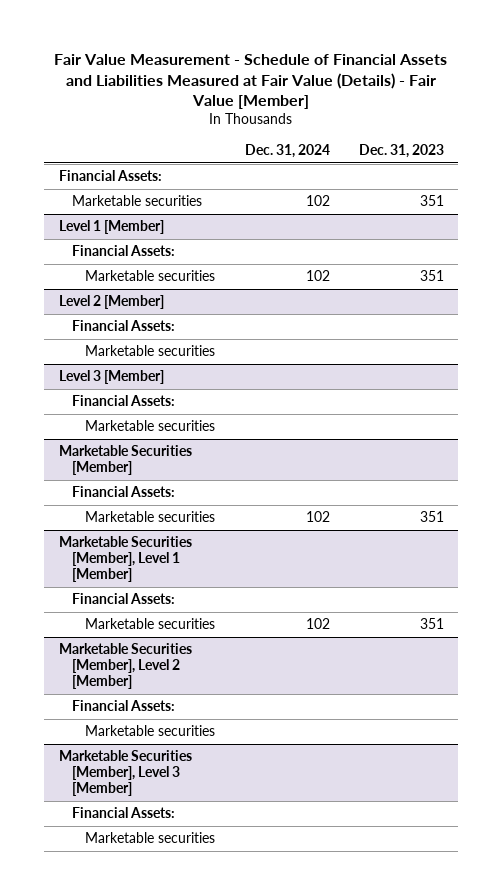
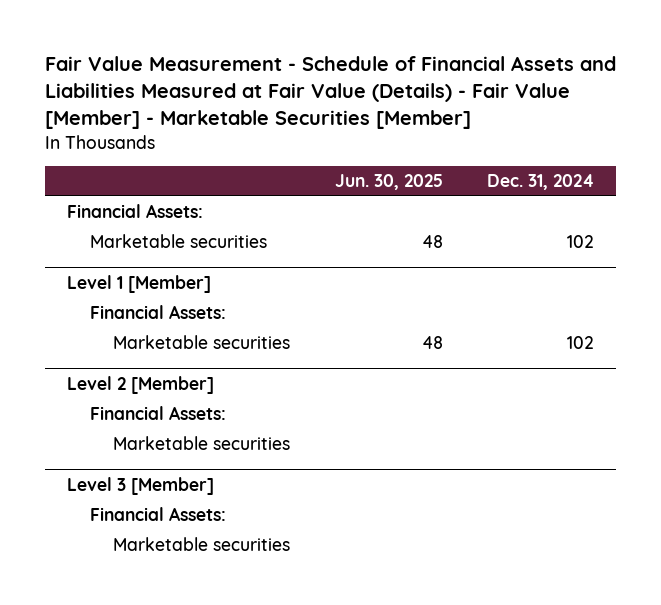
[54,54,448,110] Fair Value Measurement - Schedule of Financial Assets and Liabilities Measured at Fair Value (Details) - Fair Value [Member] -> [44,56,616,130] Fair Value Measurement - Schedule of Financial Assets and Liabilities Measured at Fair Value (Details) - Fair Value [Member] - Marketable Securities [Member]
[358,143,444,158] Dec. 31, 2023 -> none
none -> [334,174,443,191] Jun. 30, 2025
[59,445,193,476] Marketable Securities [Member] -> none
[72,486,176,498] Financial Assets: -> none
[85,511,216,523] Marketable securities -> none
[59,536,193,583] Marketable Securities [Member], Level 1 [Member] -> none
[72,593,176,605] Financial Assets: -> none
[85,618,216,630] Marketable securities -> none
[59,643,193,690] Marketable Securities [Member], Level 2 [Member] -> none
[72,700,176,712] Financial Assets: -> none
[85,725,216,737] Marketable securities -> none
[59,750,193,797] Marketable Securities [Member], Level 3 [Member] -> none
[72,807,176,819] Financial Assets: -> none
[85,832,216,844] Marketable securities -> none

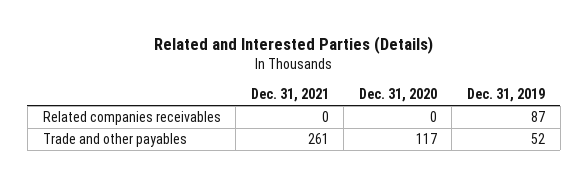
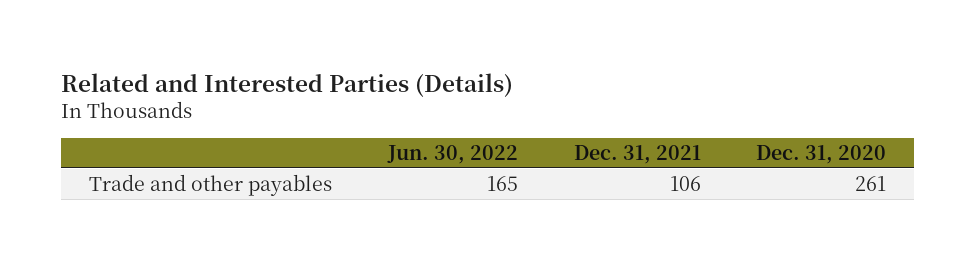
[467,88,546,103] Dec. 31, 2019 -> none
none -> [386,144,518,164] Jun. 30, 2022
[42,111,221,126] Related companies receivables -> none
[307,133,329,145] 261 -> [669,176,701,192] 106
[415,133,437,145] 117 -> [855,176,887,192] 261

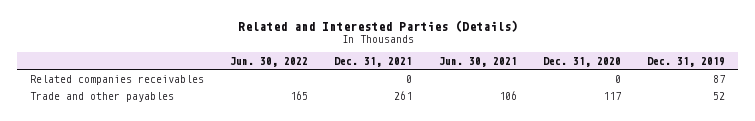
none -> [438,56,517,67] Jun. 30, 2021
none -> [646,56,725,67] Dec. 31, 2019
none -> [30,74,205,85] Related companies receivables
[669,176,701,192] 106 -> [394,90,413,100] 261
[855,176,887,192] 261 -> [602,91,621,100] 117

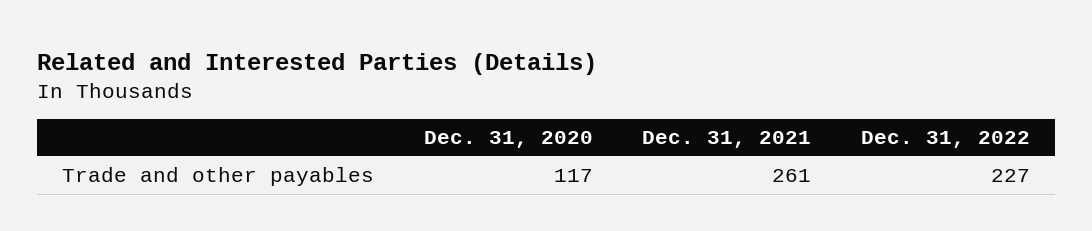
[230,56,309,67] Jun. 30, 2022 -> none
[438,56,517,67] Jun. 30, 2021 -> none
[646,56,725,67] Dec. 31, 2019 -> none
none -> [861,131,1031,149] Dec. 31, 2022
[30,74,205,85] Related companies receivables -> none

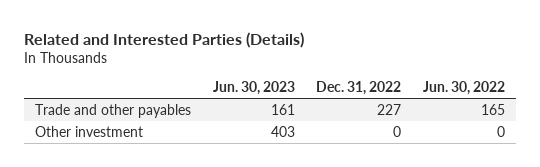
[423,131,593,149] Dec. 31, 2020 -> none
[642,131,812,149] Dec. 31, 2021 -> none
none -> [212,81,295,96] Jun. 30, 2023
none -> [422,81,505,96] Jun. 30, 2022
none -> [34,125,143,137] Other investment

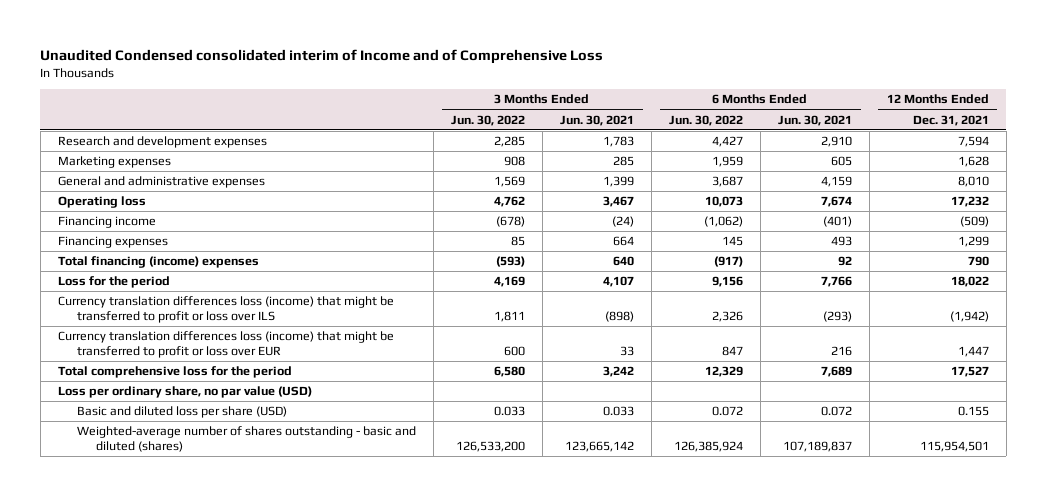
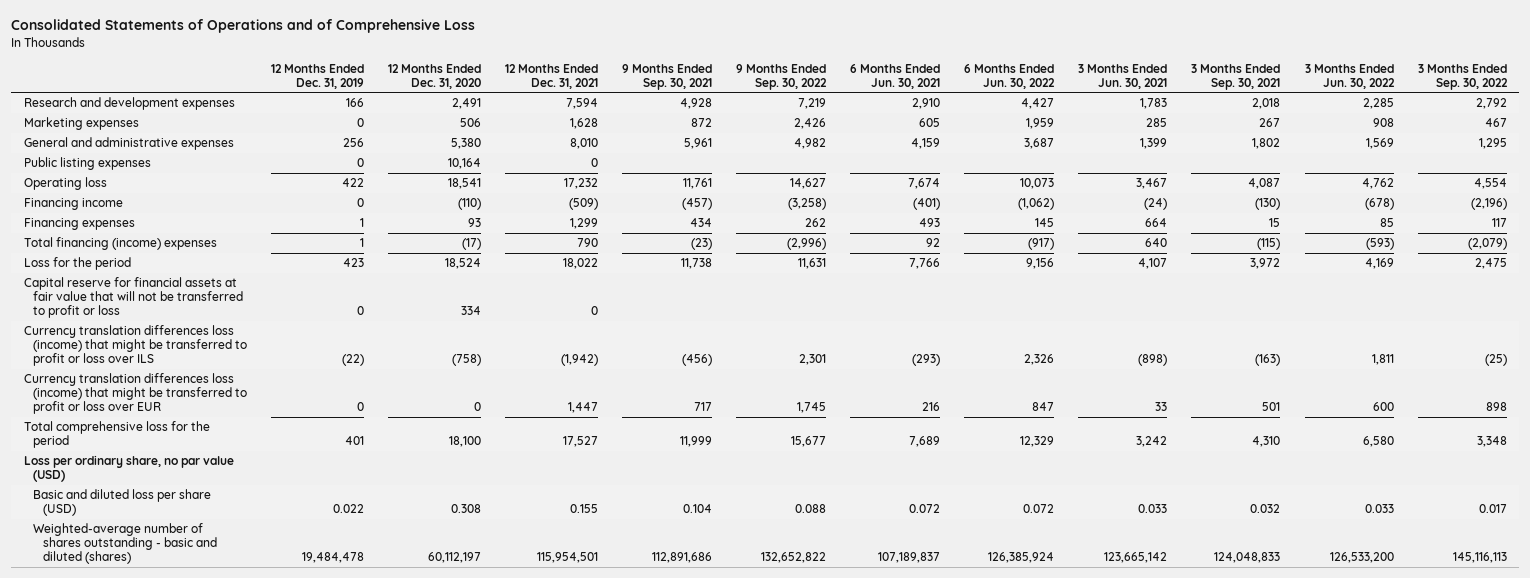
[40,48,604,64] Unaudited Condensed consolidated interim of Income and of Comprehensive Loss -> [11,19,476,34] Consolidated Statements of Operations and of Comprehensive Loss
none -> [271,63,365,89] 12 Months Ended Dec. 31, 2019
none -> [388,63,482,89] 12 Months Ended Dec. 31, 2020
none -> [622,63,713,90] 9 Months Ended Sep. 30, 2021
none -> [736,63,828,90] 9 Months Ended Sep. 30, 2022
none -> [1191,63,1281,90] 3 Months Ended Sep. 30, 2021
none -> [1417,63,1508,90] 3 Months Ended Sep. 30, 2022
none -> [23,157,151,171] Public listing expenses
none -> [23,277,244,319] Capital reserve for financial assets at fair value that will not be transferred to profit or loss

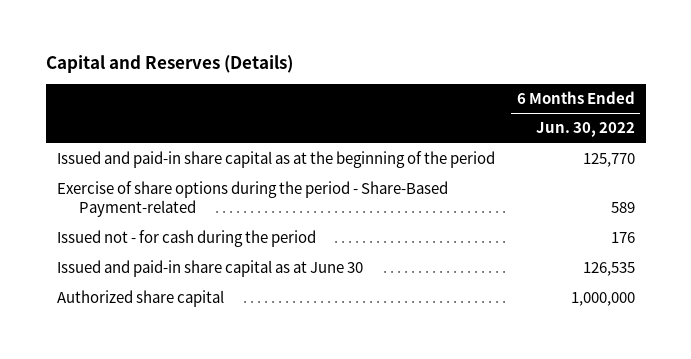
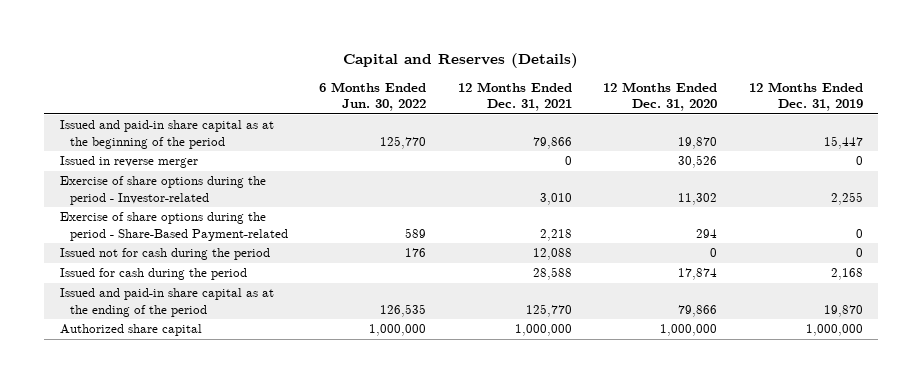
none -> [457,81,572,112] 12 Months Ended Dec. 31, 2021
none -> [603,81,718,112] 12 Months Ended Dec. 31, 2020
none -> [748,81,863,112] 12 Months Ended Dec. 31, 2019
none -> [59,156,198,169] Issued in reverse merger
none -> [59,176,266,205] Exercise of share options during the period - Investor-related
[56,230,316,248] Issued not - for cash during the period -> [59,248,270,261] Issued not for cash during the period
none -> [59,268,247,281] Issued for cash during the period
[56,260,363,278] Issued and paid-in share capital as at June 30 -> [59,288,274,317] Issued and paid-in share capital as at the ending of the period

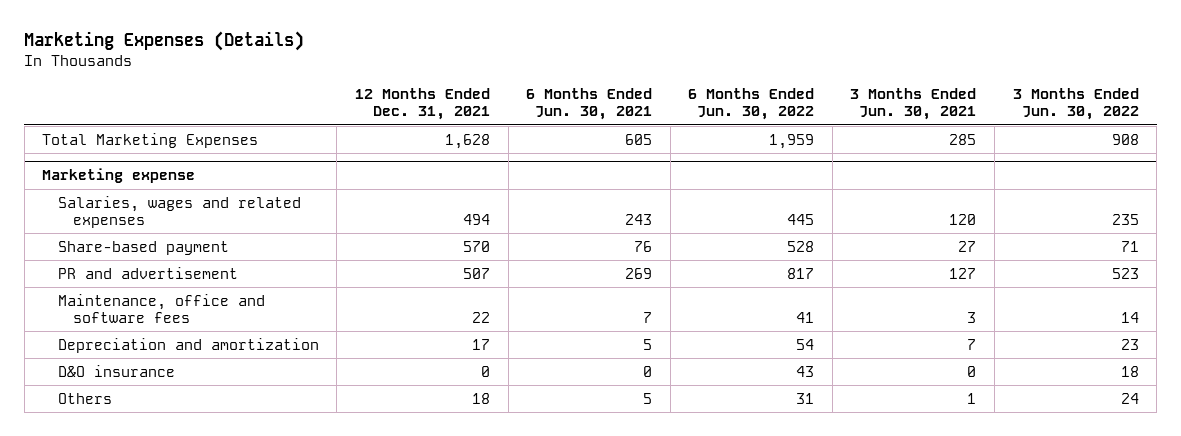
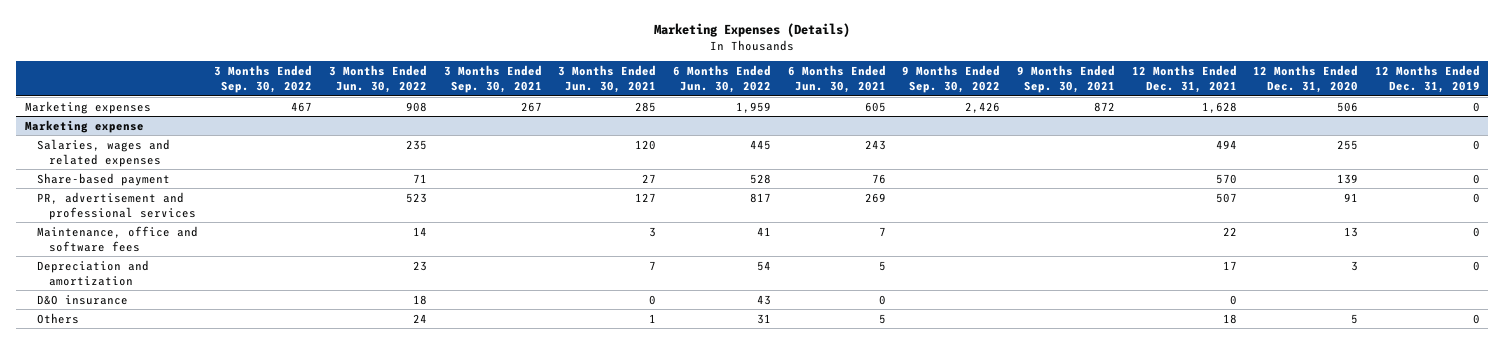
none -> [214,64,313,93] 3 Months Ended Sep. 30, 2022
none -> [443,64,542,93] 3 Months Ended Sep. 30, 2021
none -> [902,64,1001,93] 9 Months Ended Sep. 30, 2022
none -> [1016,64,1115,93] 9 Months Ended Sep. 30, 2021
none -> [1253,64,1359,93] 12 Months Ended Dec. 31, 2020
none -> [1374,64,1480,93] 12 Months Ended Dec. 31, 2019
[42,132,259,148] Total Marketing Expenses -> [24,100,151,114] Marketing expenses
[57,266,238,279] PR and advertisement -> [36,191,196,220] PR, advertisement and professional services

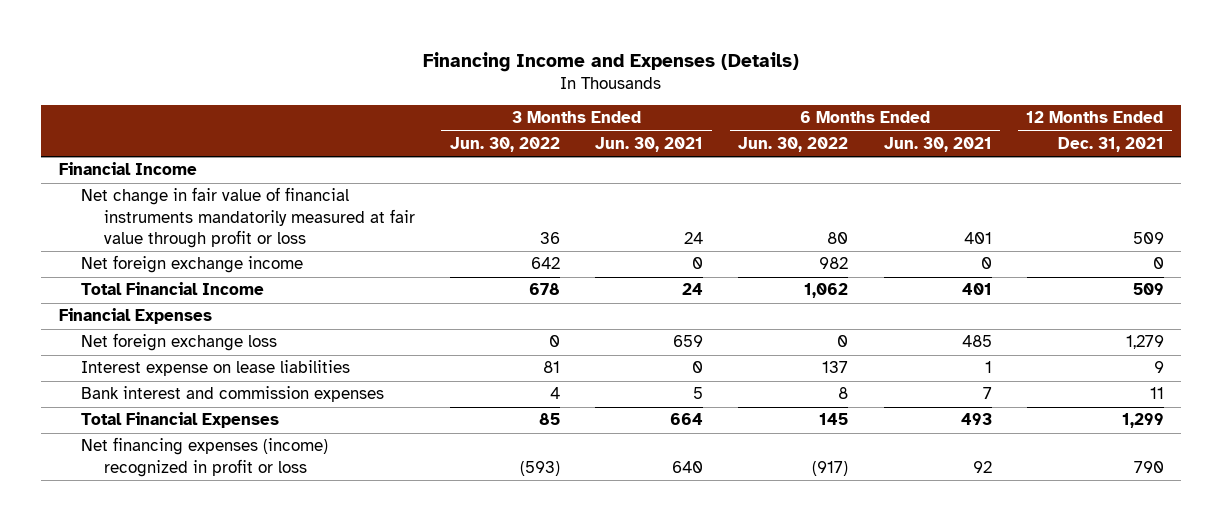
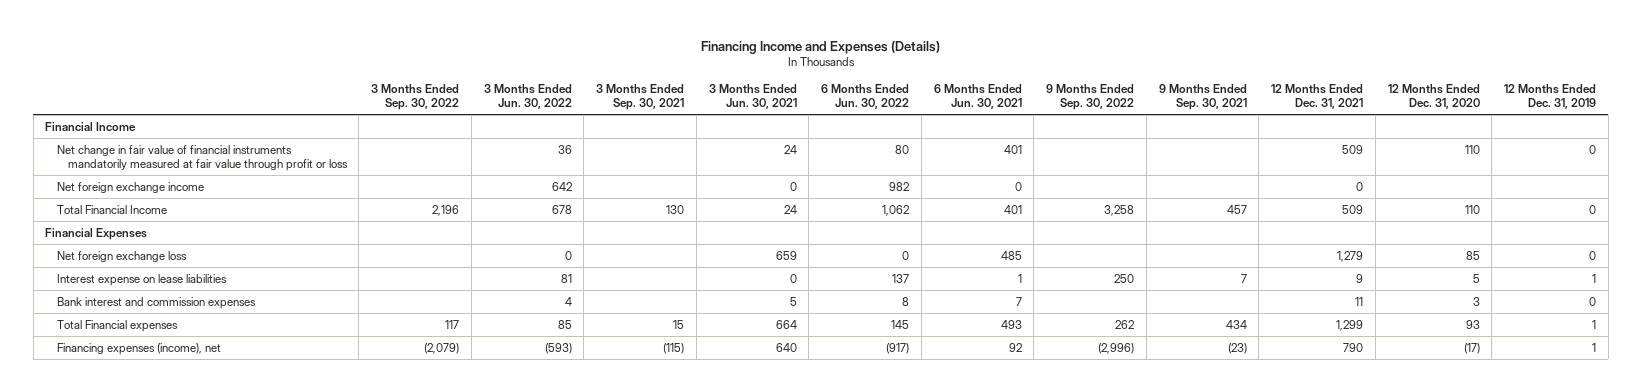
none -> [371,84,460,111] 3 Months Ended Sep. 30, 2022
none -> [596,84,685,111] 3 Months Ended Sep. 30, 2021
none -> [1046,84,1135,111] 9 Months Ended Sep. 30, 2022
none -> [1158,84,1247,111] 9 Months Ended Sep. 30, 2021
none -> [1387,84,1480,110] 12 Months Ended Dec. 31, 2020
none -> [1503,84,1596,110] 12 Months Ended Dec. 31, 2019
[81,412,280,429] Total Financial Expenses -> [56,319,178,332] Total Financial expenses
[81,437,329,477] Net financing expenses (income) recognized in profit or loss -> [56,342,221,355] Financing expenses (income), net

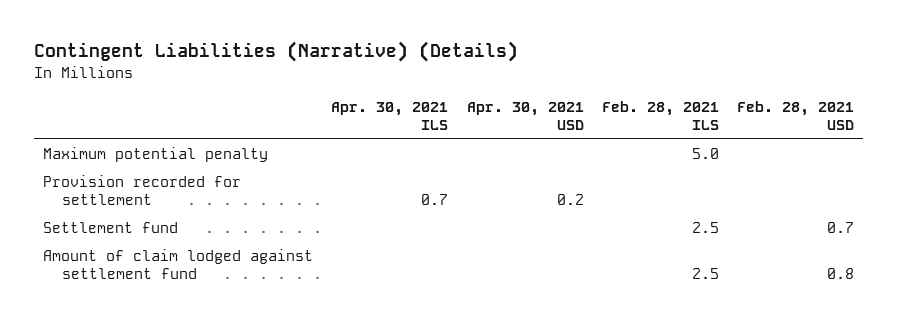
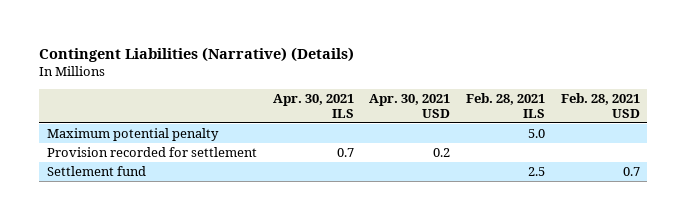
[43,249,314,280] Amount of claim lodged against settlement fund -> none

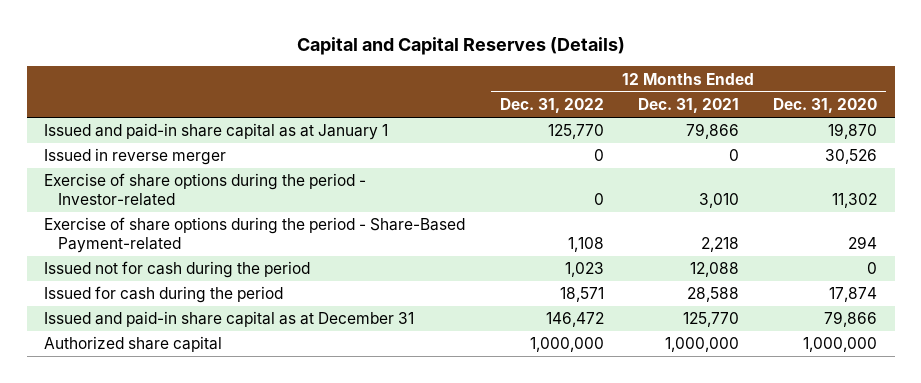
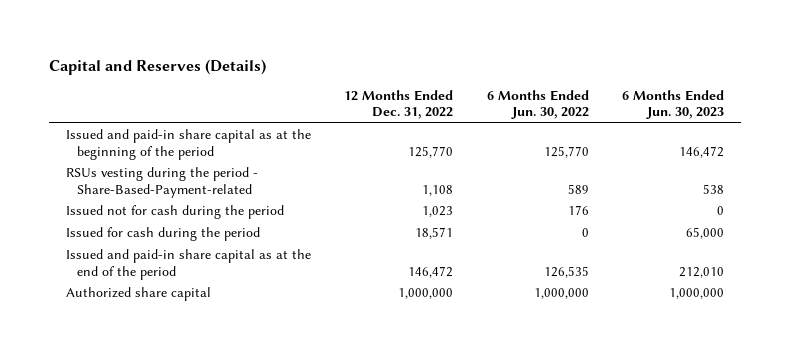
[296,36,625,55] Capital and Capital Reserves (Details) -> [48,58,266,75] Capital and Reserves (Details)
[637,98,739,114] Dec. 31, 2021 -> none
[773,98,878,114] Dec. 31, 2020 -> none
none -> [486,90,589,120] 6 Months Ended Jun. 30, 2022
none -> [622,90,725,120] 6 Months Ended Jun. 30, 2023
[44,148,227,166] Issued in reverse merger -> none
[44,173,367,206] Exercise of share options during the period - Investor-related -> none
[44,123,389,141] Issued and paid-in share capital as at January 1 -> [65,129,311,160] Issued and paid-in share capital as at the beginning of the period
[44,217,466,253] Exercise of share options during the period - Share-Based Payment-related -> [65,167,258,198] RSUs vesting during the period - Share-Based-Payment-related
[44,311,415,328] Issued and paid-in share capital as at December 31 -> [65,249,311,280] Issued and paid-in share capital as at the end of the period

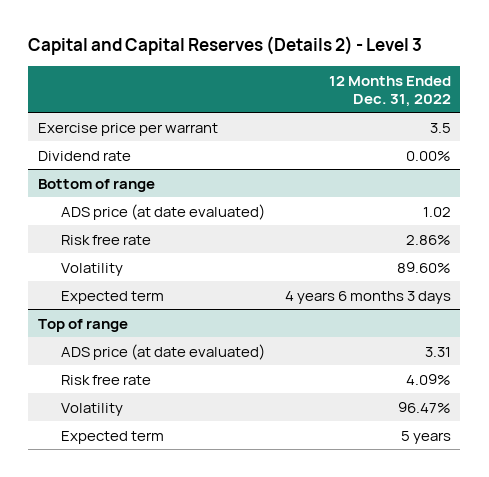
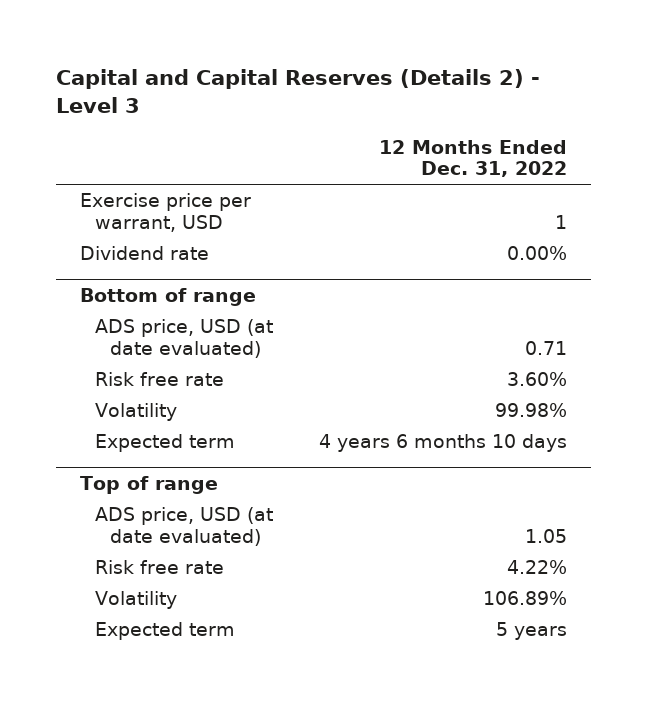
[38,122,219,136] Exercise price per warrant -> [79,193,251,232] Exercise price per warrant, USD
[429,122,451,133] 3.5 -> [555,214,568,229] 1
[60,203,265,220] ADS price (at date evaluated) -> [94,319,273,358] ADS price, USD (at date evaluated)
[422,206,451,217] 1.02 -> [525,340,568,355] 0.71
[405,234,451,245] 2.86% -> [507,372,568,387] 3.60%
[396,261,451,273] 89.60% -> [495,403,568,418] 99.98%
[284,290,451,304] 4 years 6 months 3 days -> [319,434,568,453] 4 years 6 months 10 days
[60,343,265,360] ADS price (at date evaluated) -> [94,507,273,546] ADS price, USD (at date evaluated)
[424,346,451,357] 3.31 -> [525,528,568,543] 1.05
[405,373,451,385] 4.09% -> [507,560,568,575] 4.22%
[397,401,451,413] 96.47% -> [483,591,568,606] 106.89%

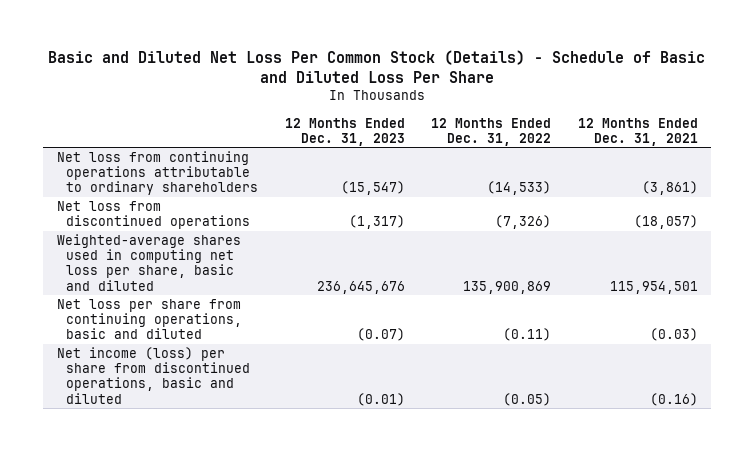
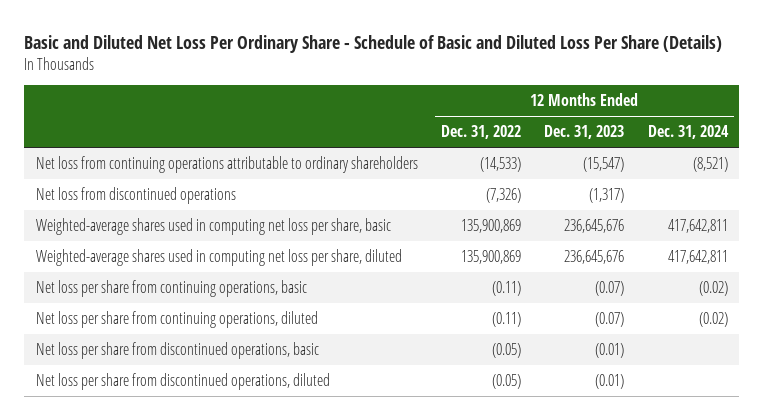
[48,50,706,84] Basic and Diluted Net Loss Per Common Stock (Details) - Schedule of Basic and Diluted Loss Per Share -> [24,34,723,53] Basic and Diluted Net Loss Per Ordinary Share - Schedule of Basic and Diluted Loss Per Share (Details)
[578,117,699,146] 12 Months Ended Dec. 31, 2021 -> none
none -> [647,125,729,140] Dec. 31, 2024
[56,234,241,291] Weighted-average shares used in computing net loss per share, basic and diluted -> [35,217,391,235] Weighted-average shares used in computing net loss per share, basic
none -> [35,248,402,266] Weighted-average shares used in computing net loss per share, diluted
[56,299,242,340] Net loss per share from continuing operations, basic and diluted -> [35,279,307,297] Net loss per share from continuing operations, basic
none -> [35,310,318,328] Net loss per share from continuing operations, diluted
[56,347,250,404] Net income (loss) per share from discontinued operations, basic and diluted -> [35,341,319,359] Net loss per share from discontinued operations, basic
none -> [35,372,330,390] Net loss per share from discontinued operations, diluted

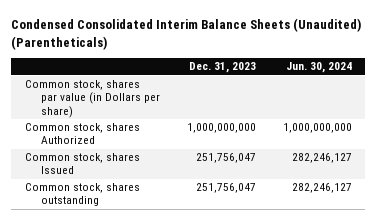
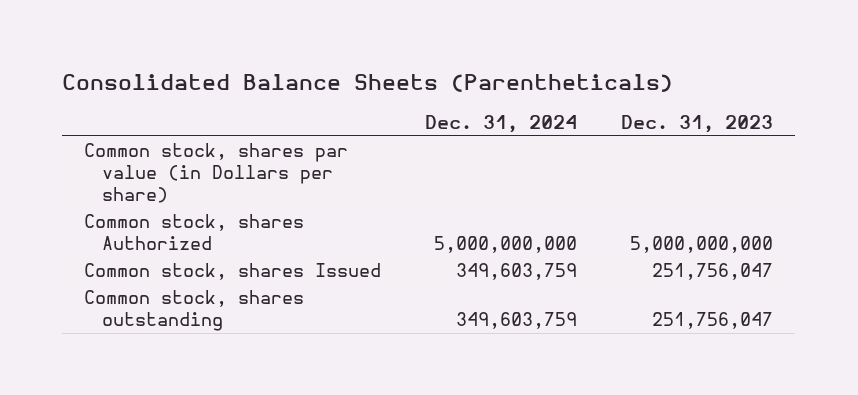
[11,18,362,50] Condensed Consolidated Interim Balance Sheets (Unaudited) (Parentheticals) -> [62,74,674,93] Consolidated Balance Sheets (Parentheticals)
[285,62,352,74] Jun. 30, 2024 -> none
none -> [425,114,578,133] Dec. 31, 2024
[187,123,257,134] 1,000,000,000 -> [630,236,774,254] 5,000,000,000

